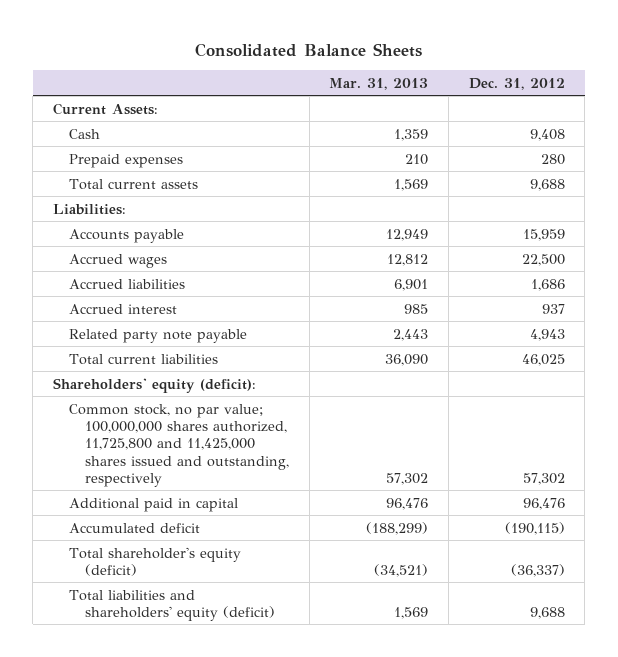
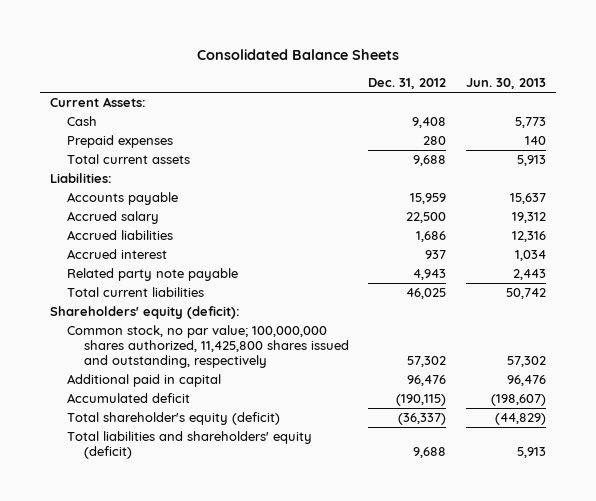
[329,77,429,90] Mar. 31, 2013 -> none
none -> [465,77,546,89] Jun. 30, 2013
[69,253,168,268] Accrued wages -> [66,211,159,225] Accrued salary
[69,403,290,487] Common stock, no par value; 100,000,000 shares authorized, 11,725,800 and 11,425,000 shares issued and outstanding, respectively -> [66,325,349,368] Common stock, no par value; 100,000,000 shares authorized, 11,425,800 shares issued and outstanding, respectively

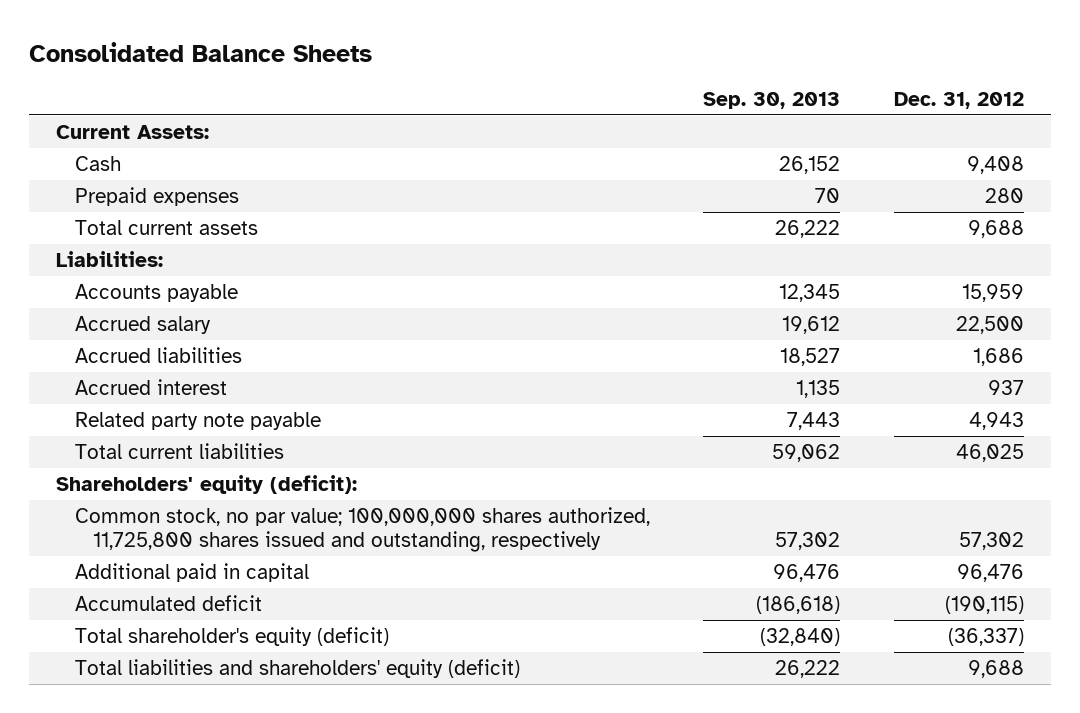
[465,77,546,89] Jun. 30, 2013 -> none
none -> [703,91,841,109] Sep. 30, 2013
[66,325,349,368] Common stock, no par value; 100,000,000 shares authorized, 11,425,800 shares issued and outstanding, respectively -> [74,507,650,553] Common stock, no par value; 100,000,000 shares authorized, 11,725,800 shares issued and outstanding, respectively

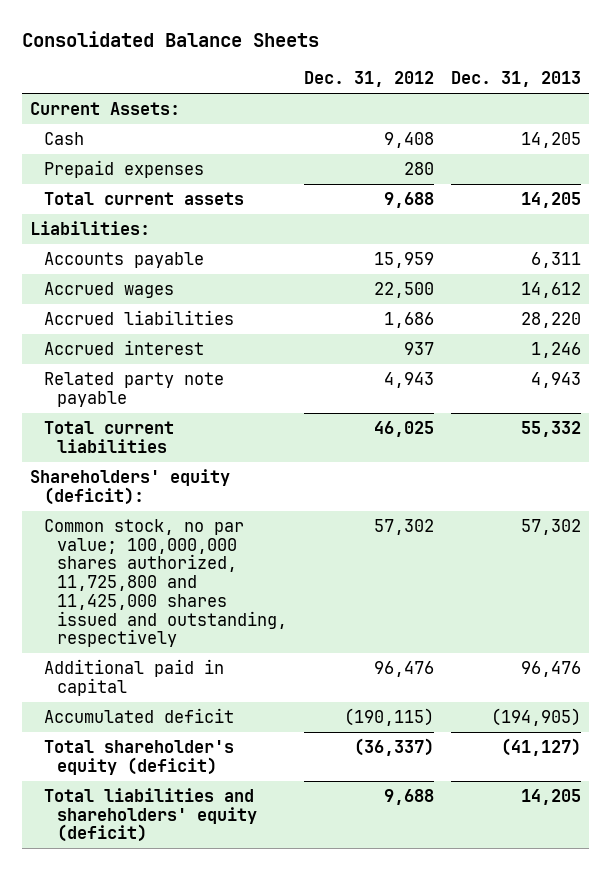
[703,91,841,109] Sep. 30, 2013 -> none
none -> [450,71,581,88] Dec. 31, 2013
[74,316,211,335] Accrued salary -> [43,281,174,298] Accrued wages
[74,507,650,553] Common stock, no par value; 100,000,000 shares authorized, 11,725,800 shares issued and outstanding, respectively -> [43,518,287,648] Common stock, no par value; 100,000,000 shares authorized, 11,725,800 and 11,425,000 shares issued and outstanding, respectively

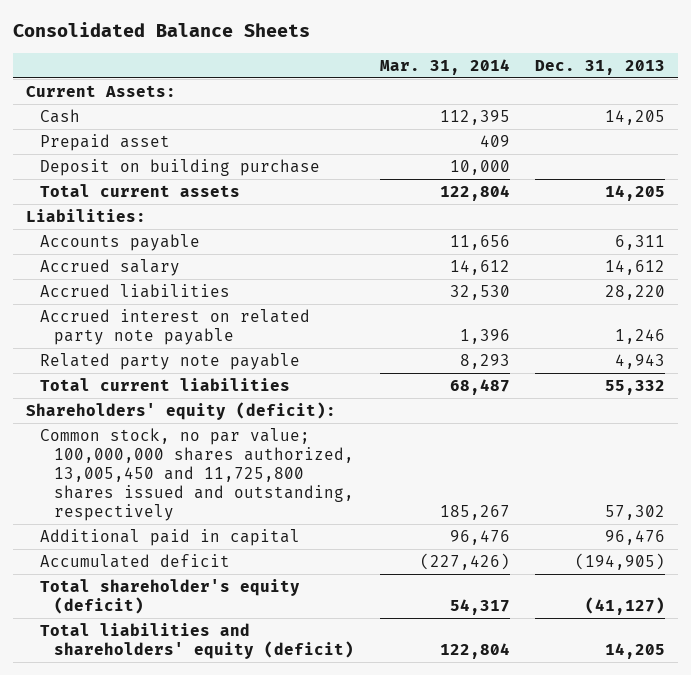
[303,71,434,88] Dec. 31, 2012 -> none
none -> [379,58,510,75] Mar. 31, 2014
[43,159,204,178] Prepaid expenses -> [40,133,171,151] Prepaid asset
none -> [40,158,321,176] Deposit on building purchase
[43,281,174,298] Accrued wages -> [40,258,181,276] Accrued salary
[43,339,204,355] Accrued interest -> [40,308,311,345] Accrued interest on related party note payable
[43,518,287,648] Common stock, no par value; 100,000,000 shares authorized, 11,725,800 and 11,425,000 shares issued and outstanding, respectively -> [40,427,355,522] Common stock, no par value; 100,000,000 shares authorized, 13,005,450 and 11,725,800 shares issued and outstanding, respectively

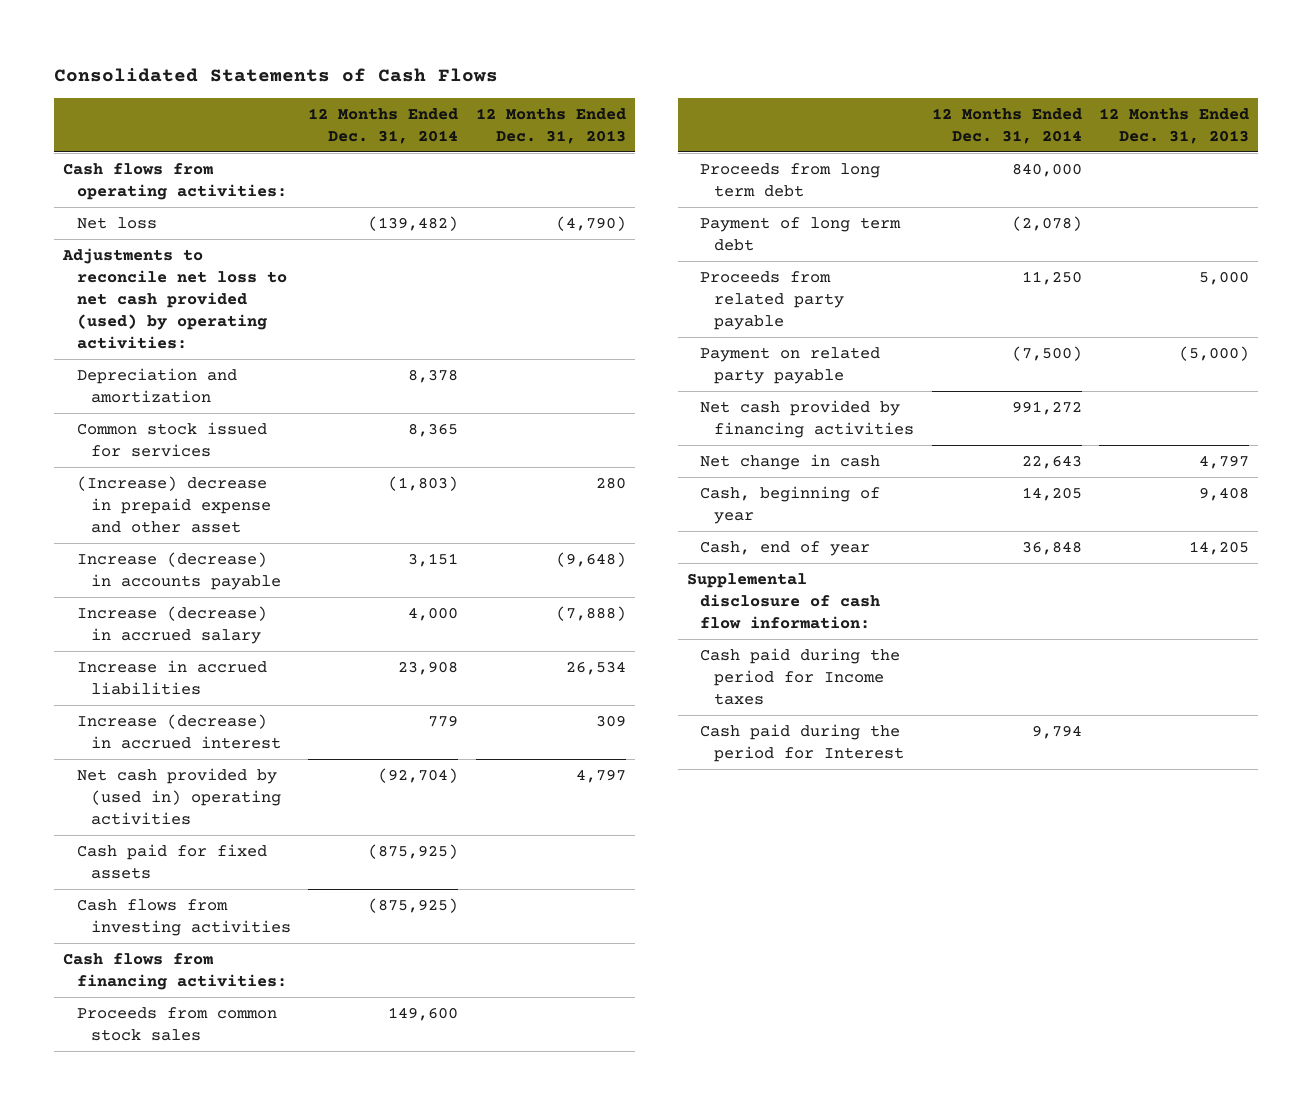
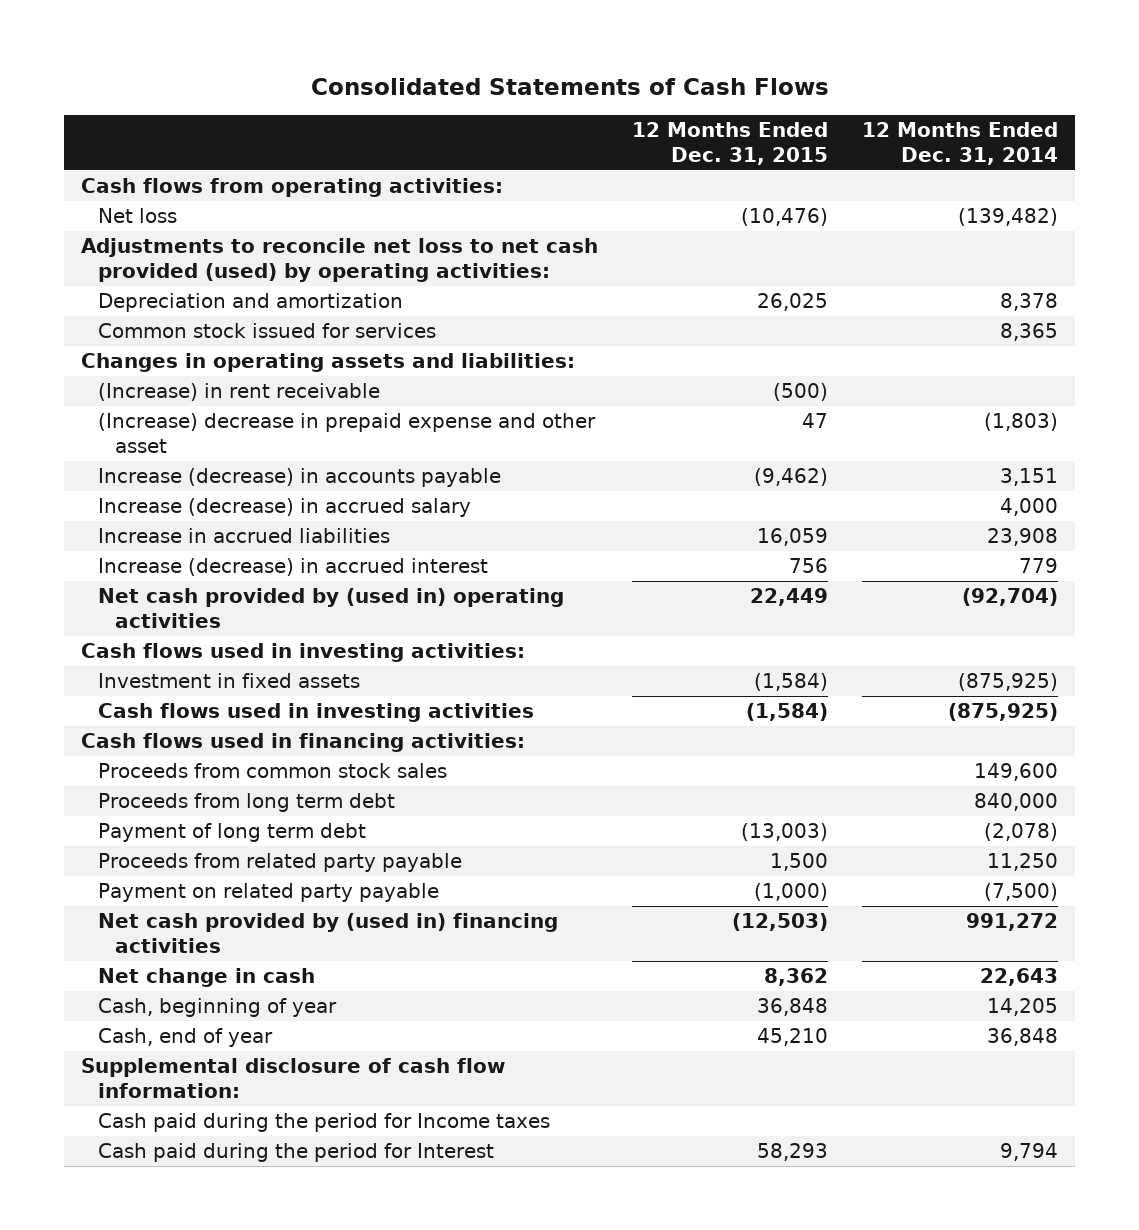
[475,107,626,145] 12 Months Ended Dec. 31, 2013 -> none
none -> [632,122,829,166] 12 Months Ended Dec. 31, 2015
none -> [81,353,576,373] Changes in operating assets and liabilities:
none -> [98,383,381,402] (Increase) in rent receivable
none -> [81,643,526,663] Cash flows used in investing activities:
[76,843,267,879] Cash paid for fixed assets -> [98,673,361,689] Investment in fixed assets
[76,898,291,936] Cash flows from investing activities -> [98,703,535,723] Cash flows used in investing activities
[63,952,287,990] Cash flows from financing activities: -> [81,733,526,753] Cash flows used in financing activities:
[700,399,915,438] Net cash provided by financing activities -> [98,913,559,954] Net cash provided by (used in) financing activities

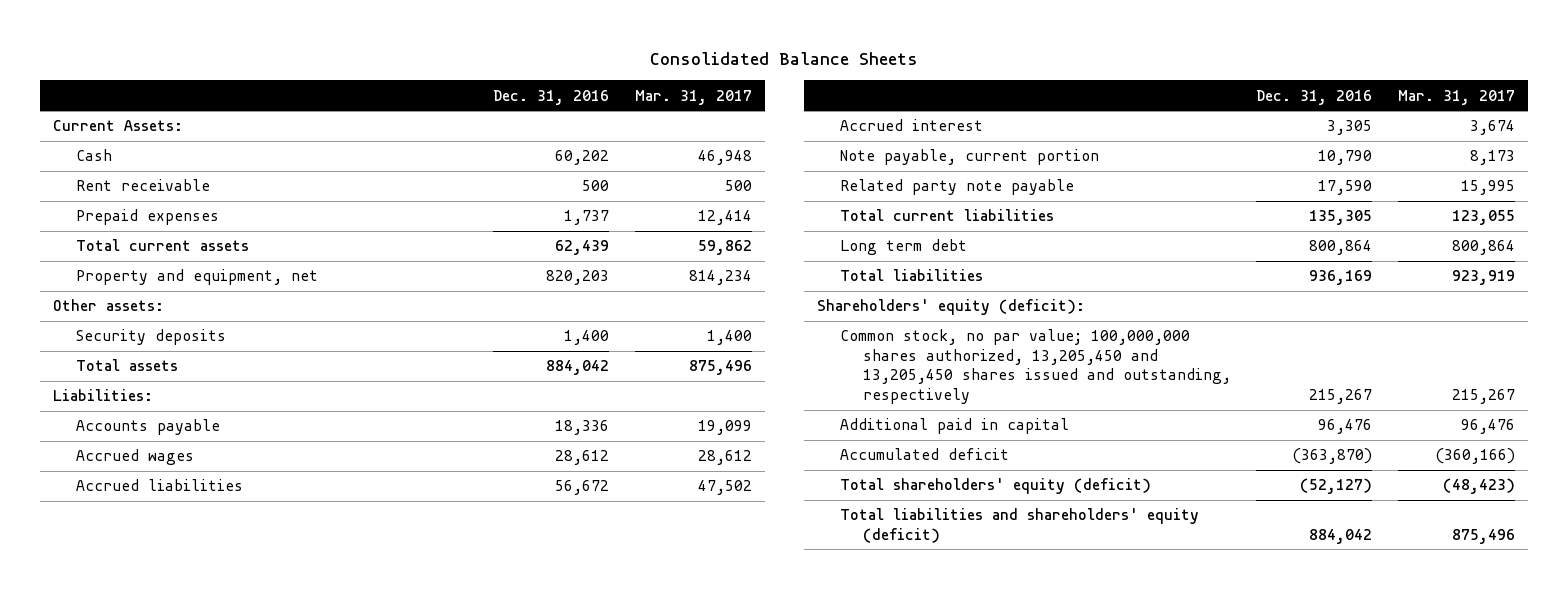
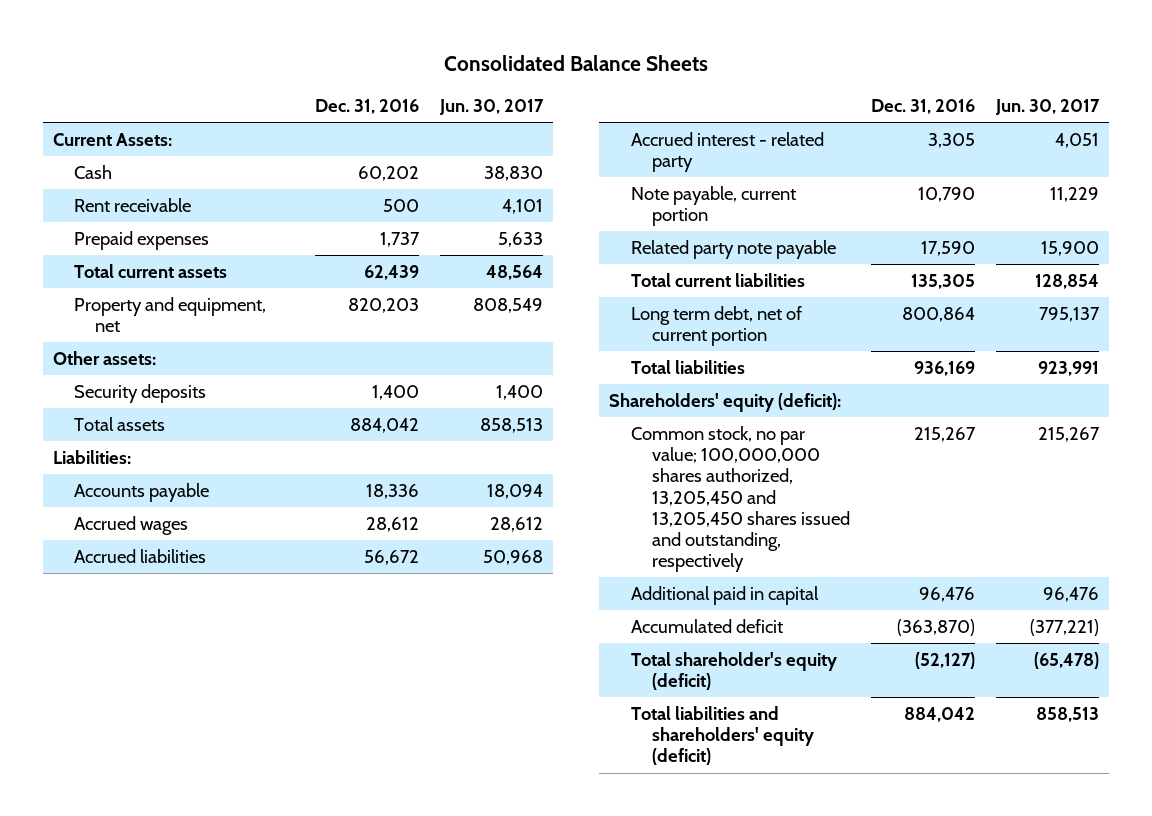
[634,89,752,105] Mar. 31, 2017 -> none
none -> [438,99,544,116] Jun. 30, 2017
[839,119,983,132] Accrued interest -> [630,132,824,173] Accrued interest - related party
[839,239,967,256] Long term debt -> [630,306,802,347] Long term debt, net of current portion
[839,478,1151,495] Total shareholders' equity (deficit) -> [630,652,837,691] Total shareholder's equity (deficit)

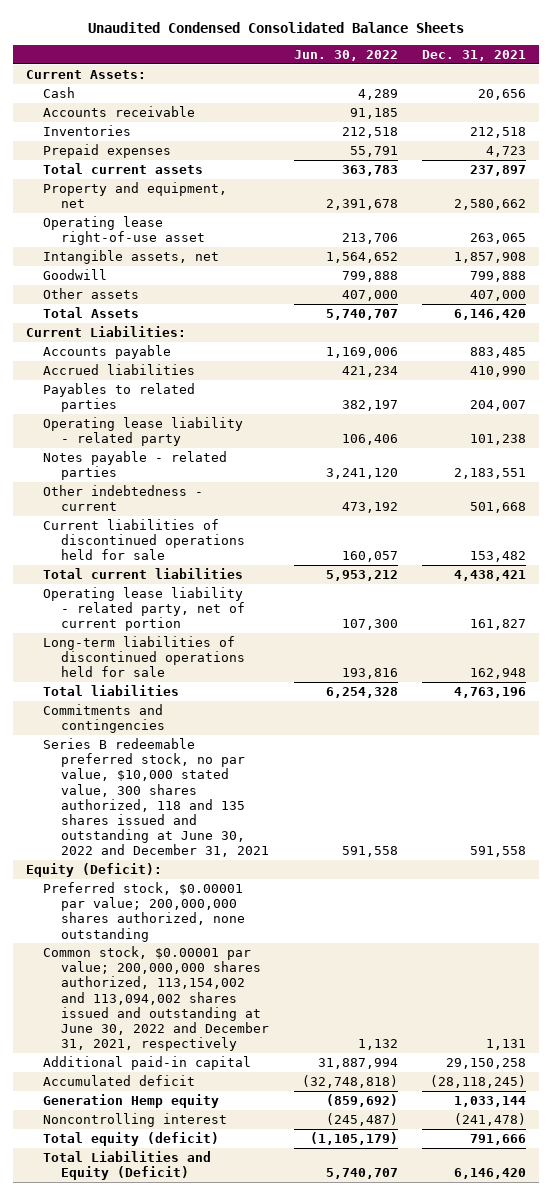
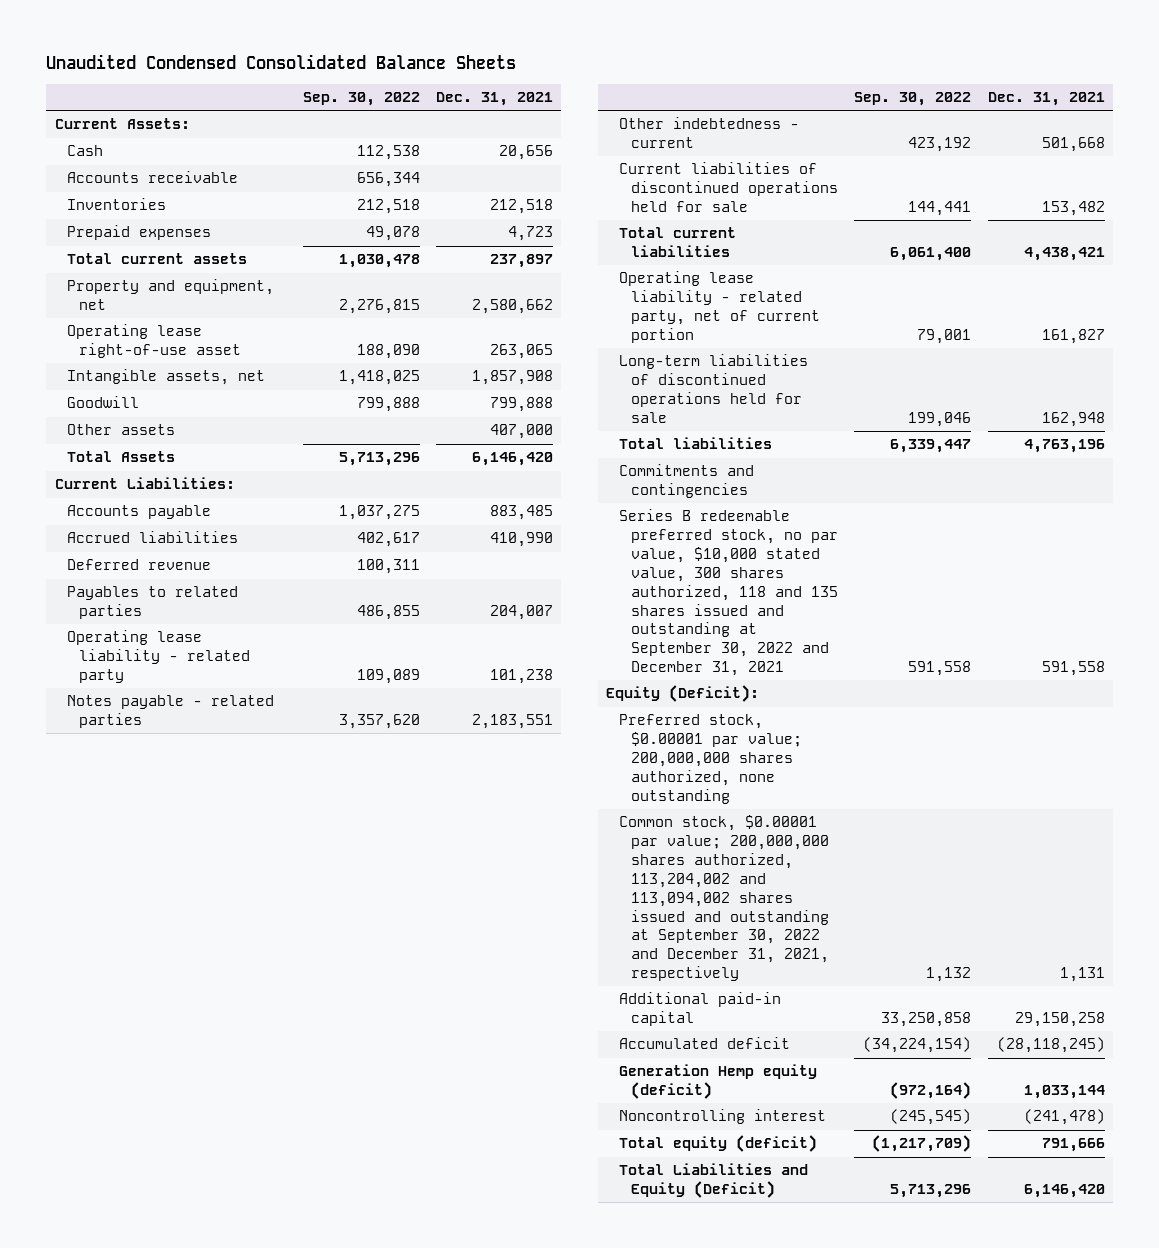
[293,49,398,61] Jun. 30, 2022 -> none
none -> [302,92,420,107] Sep. 30, 2022
none -> [66,559,211,571] Deferred revenue
[43,737,270,858] Series B redeemable preferred stock, no par value, $10,000 stated value, 300 shares authorized, 118 and 135 shares issued and outstanding at June 30, 2022 and December 31, 2021 -> [618,509,838,677] Series B redeemable preferred stock, no par value, $10,000 stated value, 300 shares authorized, 118 and 135 shares issued and outstanding at September 30, 2022 and December 31, 2021
[43,945,270,1052] Common stock, $0.00001 par value; 200,000,000 shares authorized, 113,154,002 and 113,094,002 shares issued and outstanding at June 30, 2022 and December 31, 2021, respectively -> [618,815,829,982] Common stock, $0.00001 par value; 200,000,000 shares authorized, 113,204,002 and 113,094,002 shares issued and outstanding at September 30, 2022 and December 31, 2021, respectively
[43,1093,220,1108] Generation Hemp equity -> [618,1064,817,1100] Generation Hemp equity (deficit)

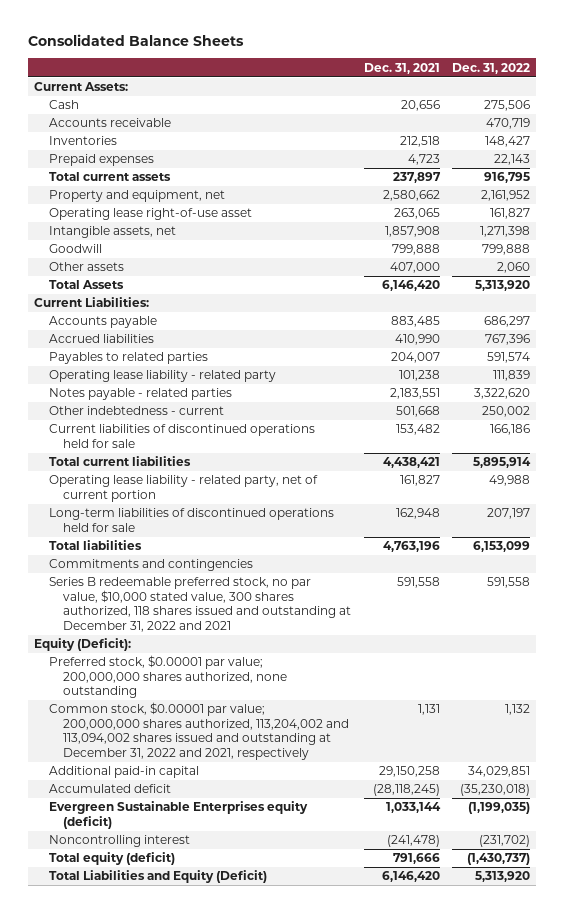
[46,54,517,70] Unaudited Condensed Consolidated Balance Sheets -> [27,34,244,47] Consolidated Balance Sheets
[302,92,420,107] Sep. 30, 2022 -> none
none -> [451,62,530,74] Dec. 31, 2022
[66,559,211,571] Deferred revenue -> none
[618,509,838,677] Series B redeemable preferred stock, no par value, $10,000 stated value, 300 shares authorized, 118 and 135 shares issued and outstanding at September 30, 2022 and December 31, 2021 -> [48,577,352,632] Series B redeemable preferred stock, no par value, $10,000 stated value, 300 shares authorized, 118 shares issued and outstanding at December 31, 2022 and 2021
[618,815,829,982] Common stock, $0.00001 par value; 200,000,000 shares authorized, 113,204,002 and 113,094,002 shares issued and outstanding at September 30, 2022 and December 31, 2021, respectively -> [48,702,350,760] Common stock, $0.00001 par value; 200,000,000 shares authorized, 113,204,002 and 113,094,002 shares issued and outstanding at December 31, 2022 and 2021, respectively
[618,1064,817,1100] Generation Hemp equity (deficit) -> [48,801,308,829] Evergreen Sustainable Enterprises equity (deficit)

